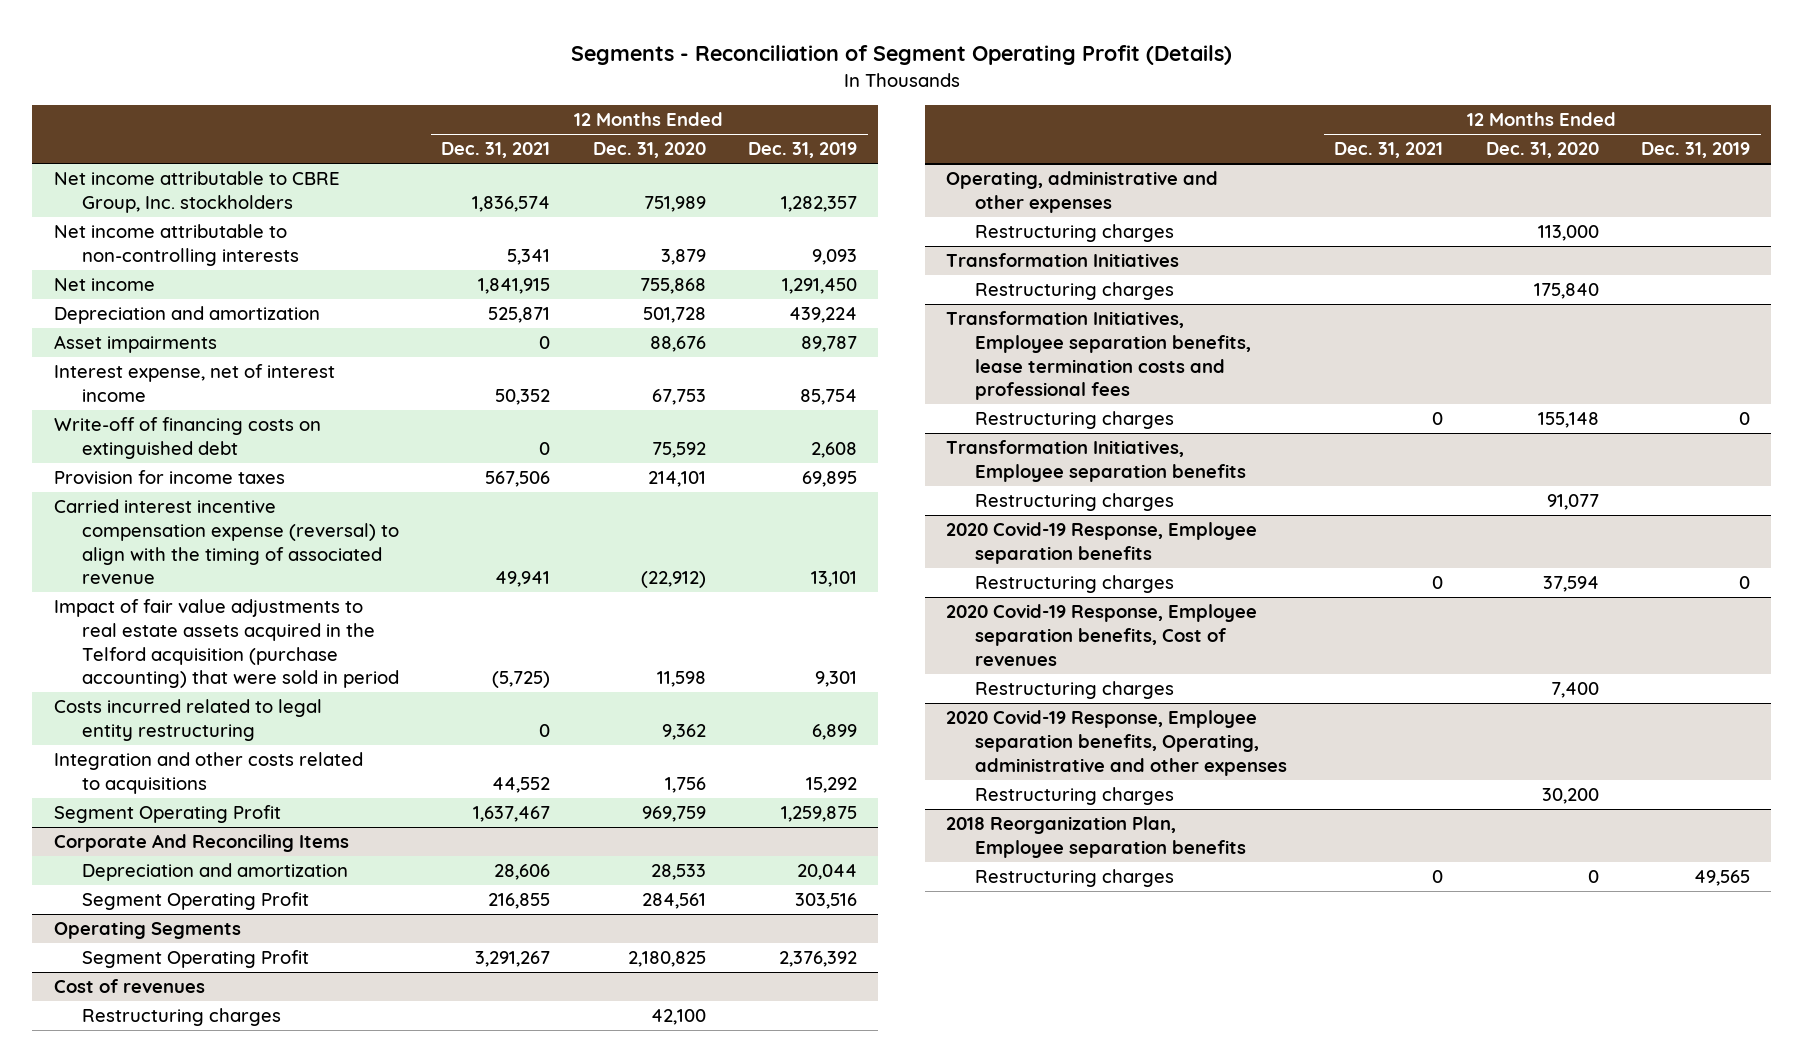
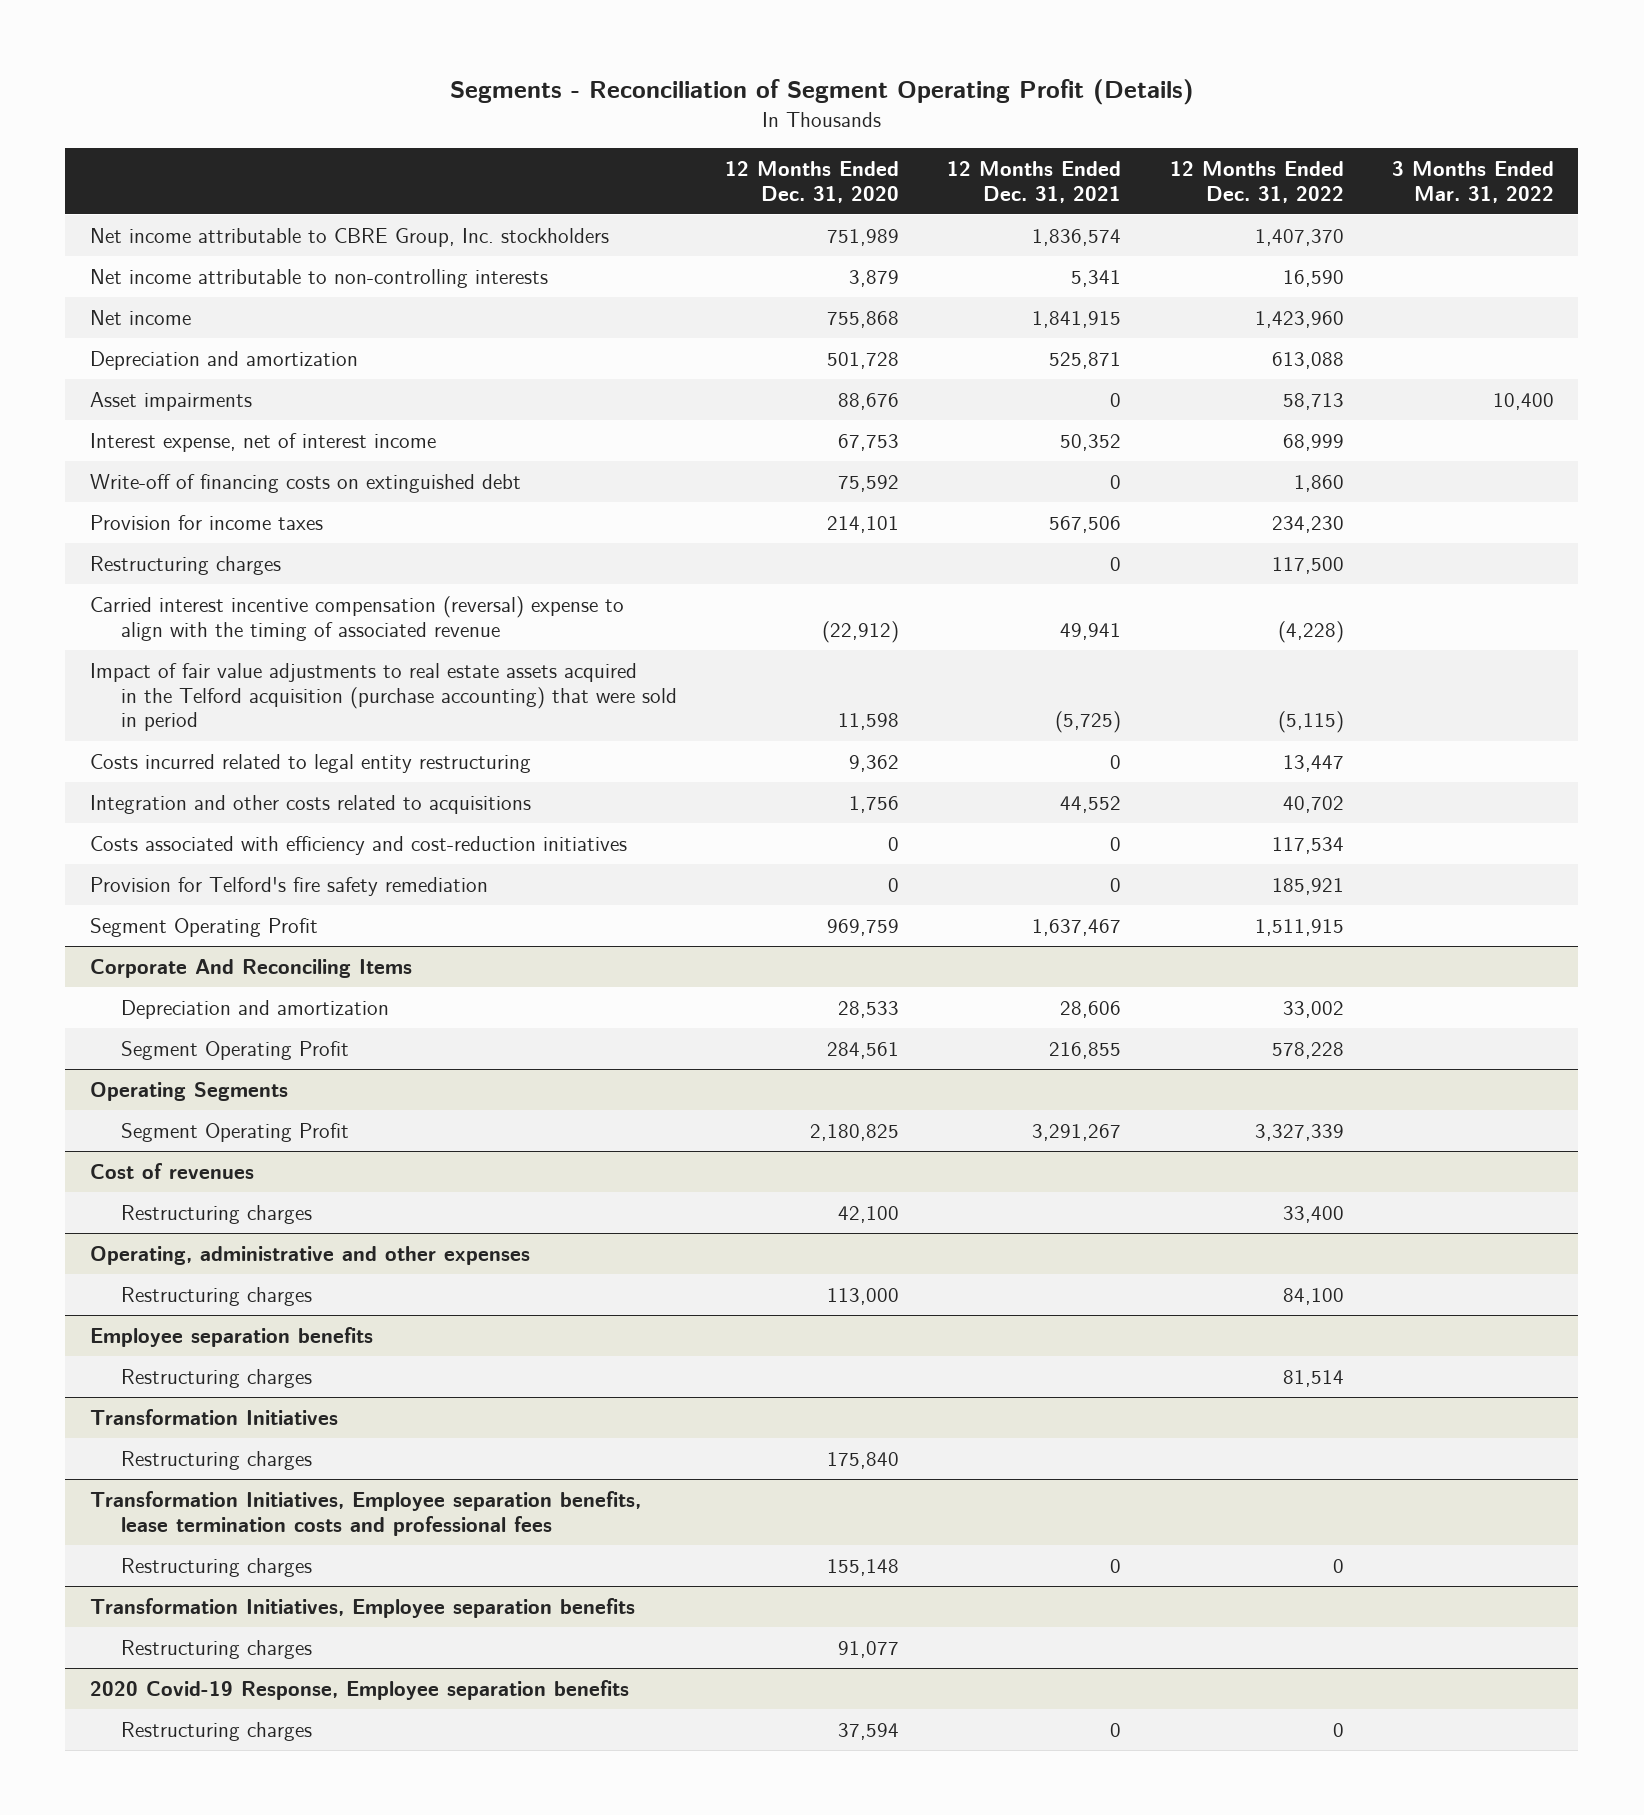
[748,142,858,159] Dec. 31, 2019 -> none
none -> [1169,160,1344,203] 12 Months Ended Dec. 31, 2022
none -> [1392,160,1555,203] 3 Months Ended Mar. 31, 2022
none -> [89,556,281,576] Restructuring charges
[53,499,399,585] Carried interest incentive compensation expense (reversal) to align with the timing of associated revenue -> [89,596,624,641] Carried interest incentive compensation (reversal) expense to align with the timing of associated revenue
none -> [89,836,627,856] Costs associated with efficiency and cost-reduction initiatives
none -> [89,877,488,897] Provision for Telford's fire safety remediation
none -> [89,1327,373,1348] Employee separation benefits
none -> [120,1369,312,1389] Restructuring charges
[946,604,1258,666] 2020 Covid-19 Response, Employee separation benefits, Cost of revenues -> none
[974,681,1174,700] Restructuring charges -> none
[946,710,1287,776] 2020 Covid-19 Response, Employee separation benefits, Operating, administrative and other expenses -> none
[974,787,1174,806] Restructuring charges -> none
[946,816,1246,858] 2018 Reorganization Plan, Employee separation benefits -> none
[974,869,1174,888] Restructuring charges -> none

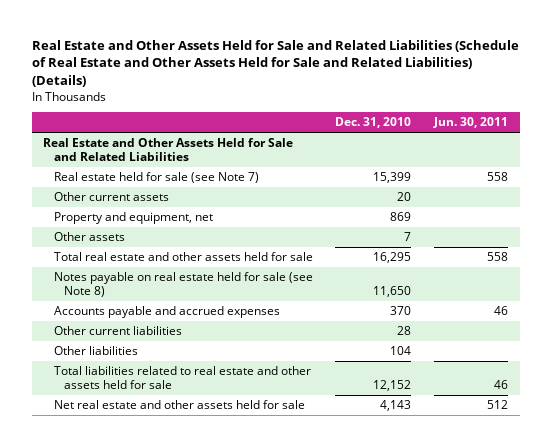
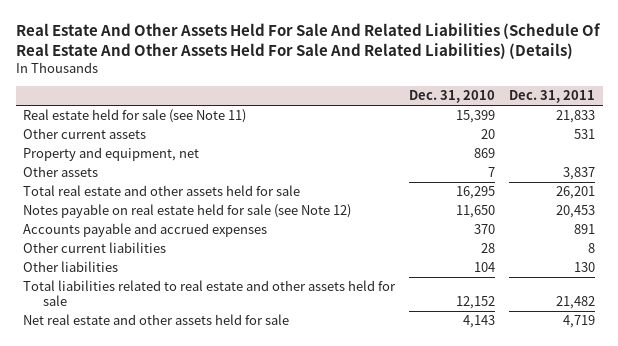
[31,39,519,88] Real Estate and Other Assets Held for Sale and Related Liabilities (Schedule of Real Estate and Other Assets Held for Sale and Related Liabilities) (Details) -> [15,22,601,59] Real Estate And Other Assets Held For Sale And Related Liabilities (Schedule Of Real Estate And Other Assets Held For Sale And Related Liabilities) (Details)
[433,117,509,129] Jun. 30, 2011 -> none
none -> [509,90,596,104] Dec. 31, 2011
[43,138,294,161] Real Estate and Other Assets Held for Sale and Related Liabilities -> none
[53,172,259,184] Real estate held for sale (see Note 7) -> [22,109,246,124] Real estate held for sale (see Note 11)
[53,272,313,297] Notes payable on real estate held for sale (see Note 8) -> [22,204,351,219] Notes payable on real estate held for sale (see Note 12)

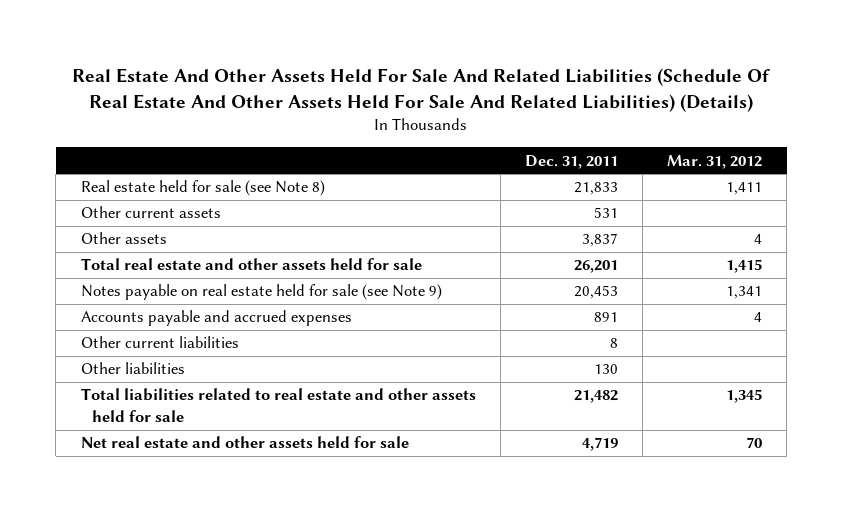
[409,90,496,104] Dec. 31, 2010 -> none
none -> [667,154,763,169] Mar. 31, 2012
[22,109,246,124] Real estate held for sale (see Note 11) -> [80,180,325,197] Real estate held for sale (see Note 8)
[22,147,199,162] Property and equipment, net -> none
[22,204,351,219] Notes payable on real estate held for sale (see Note 12) -> [80,284,442,301] Notes payable on real estate held for sale (see Note 9)

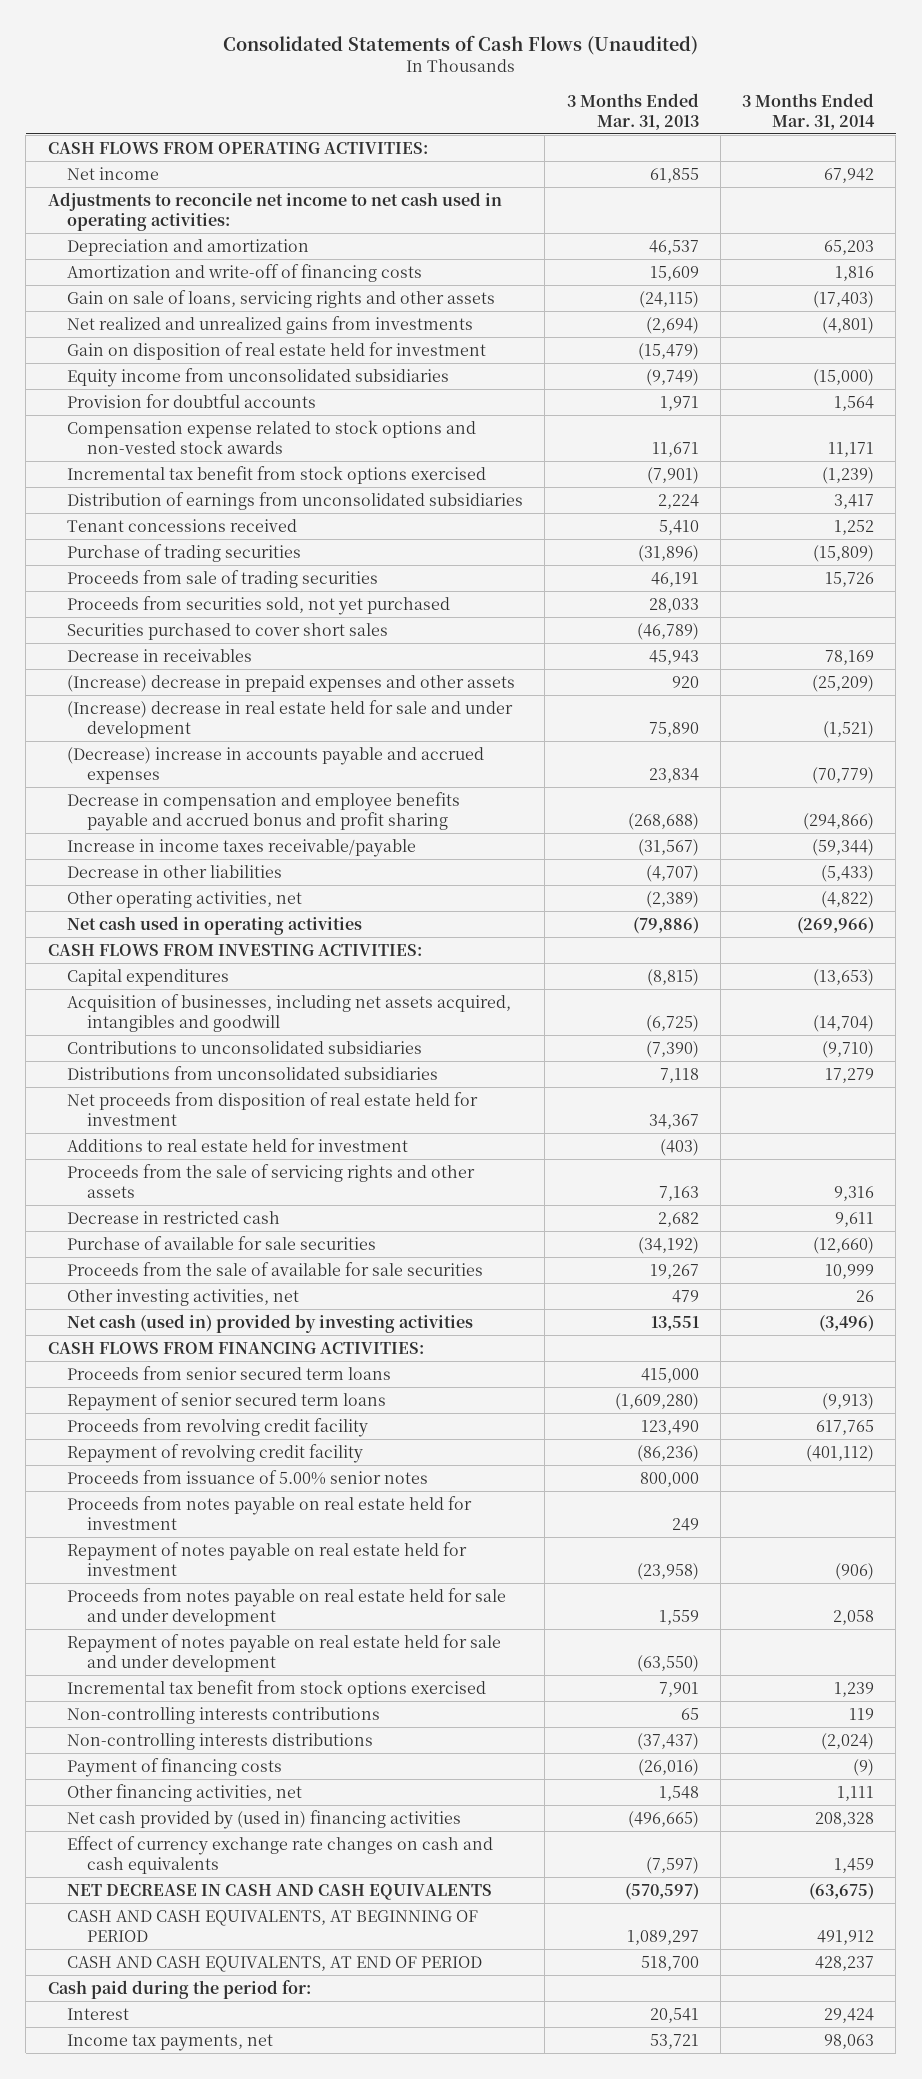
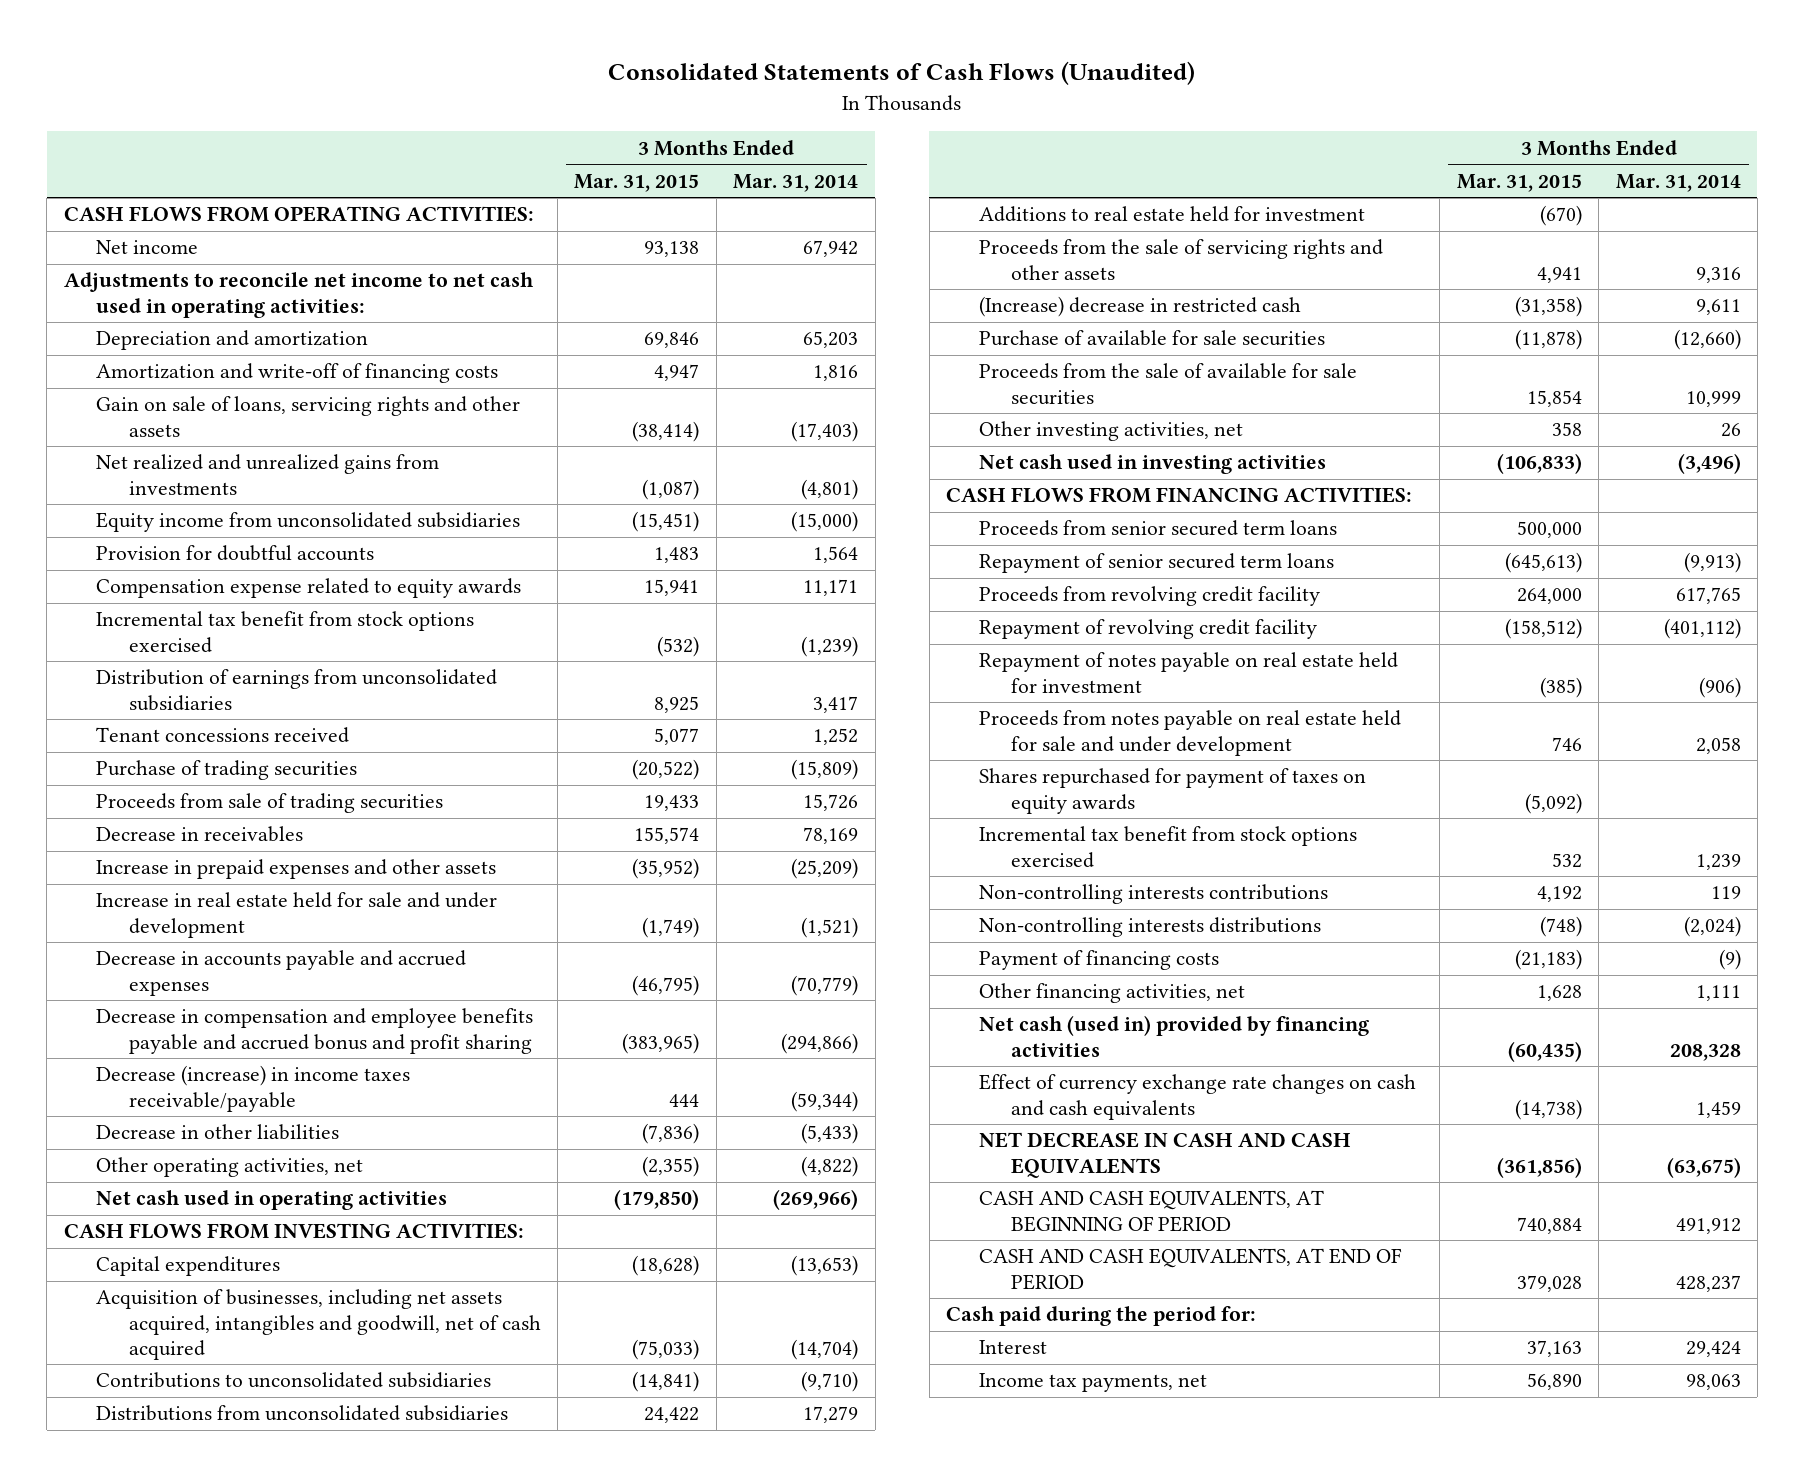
[566,92,699,130] 3 Months Ended Mar. 31, 2013 -> none
none -> [574,173,700,192] Mar. 31, 2015
[67,341,487,360] Gain on disposition of real estate held for investment -> none
[67,419,477,454] Compensation expense related to stock options and non-vested stock awards -> [96,578,522,599] Compensation expense related to equity awards
[67,595,451,615] Proceeds from securities sold, not yet purchased -> none
[67,622,389,640] Securities purchased to cover short sales -> none
[67,674,516,692] (Increase) decrease in prepaid expenses and other assets -> [96,859,497,880] Increase in prepaid expenses and other assets
[67,699,514,738] (Increase) decrease in real estate held for sale and under development -> [96,892,498,938] Increase in real estate held for sale and under development
[67,746,485,784] (Decrease) increase in accounts payable and accrued expenses -> [96,950,467,996] Decrease in accounts payable and accrued expenses
[67,838,417,857] Increase in income taxes receivable/payable -> [96,1065,411,1112] Decrease (increase) in income taxes receivable/payable
[67,993,512,1032] Acquisition of businesses, including net assets acquired, intangibles and goodwill -> [96,1289,541,1360] Acquisition of businesses, including net assets acquired, intangibles and goodwill, net of cash acquired
[67,1091,479,1126] Net proceeds from disposition of real estate held for investment -> none
[67,1210,281,1224] Decrease in restricted cash -> [978,296,1301,318] (Increase) decrease in restricted cash
[67,1313,474,1333] Net cash (used in) provided by investing activities -> [978,454,1326,475] Net cash used in investing activities
[67,1469,429,1485] Proceeds from issuance of 5.00% senior notes -> none
[67,1495,473,1530] Proceeds from notes payable on real estate held for investment -> none
[67,1633,502,1672] Repayment of notes payable on real estate held for sale and under development -> none
none -> [978,768,1366,814] Shares repurchased for payment of taxes on equity awards
[67,1809,462,1829] Net cash provided by (used in) financing activities -> [978,1015,1369,1057] Net cash (used in) provided by financing activities

